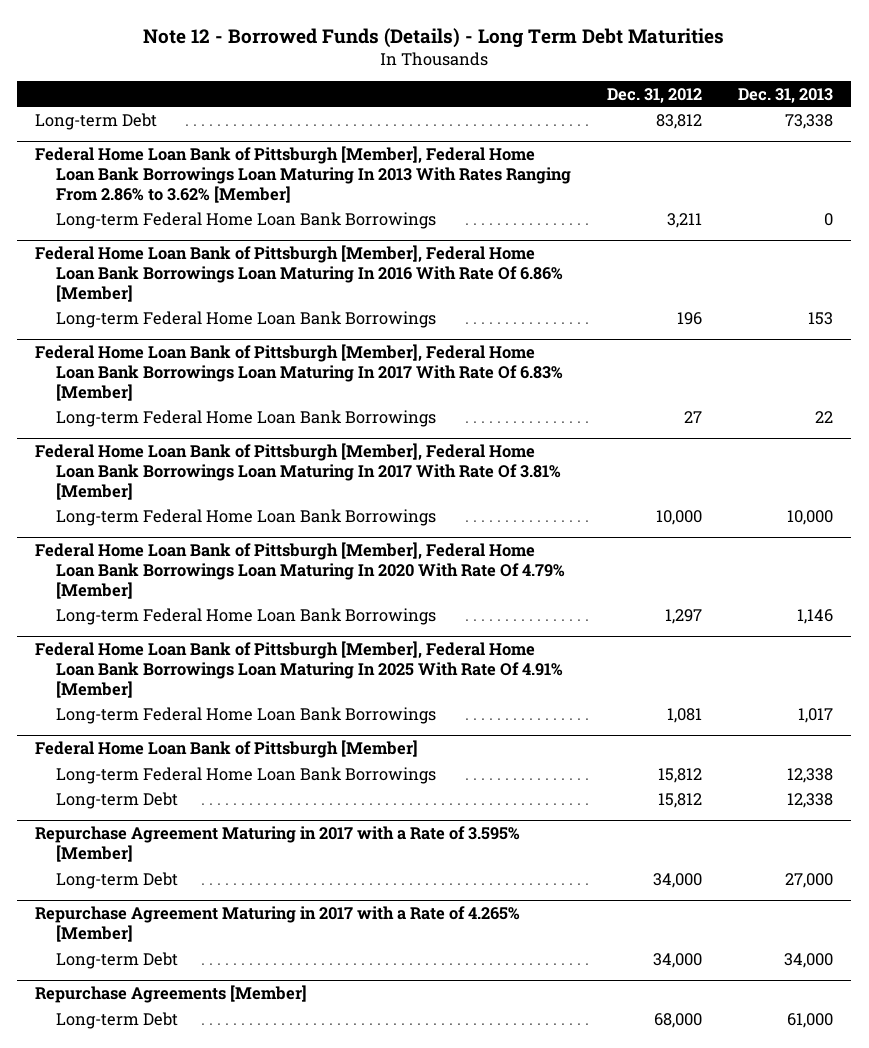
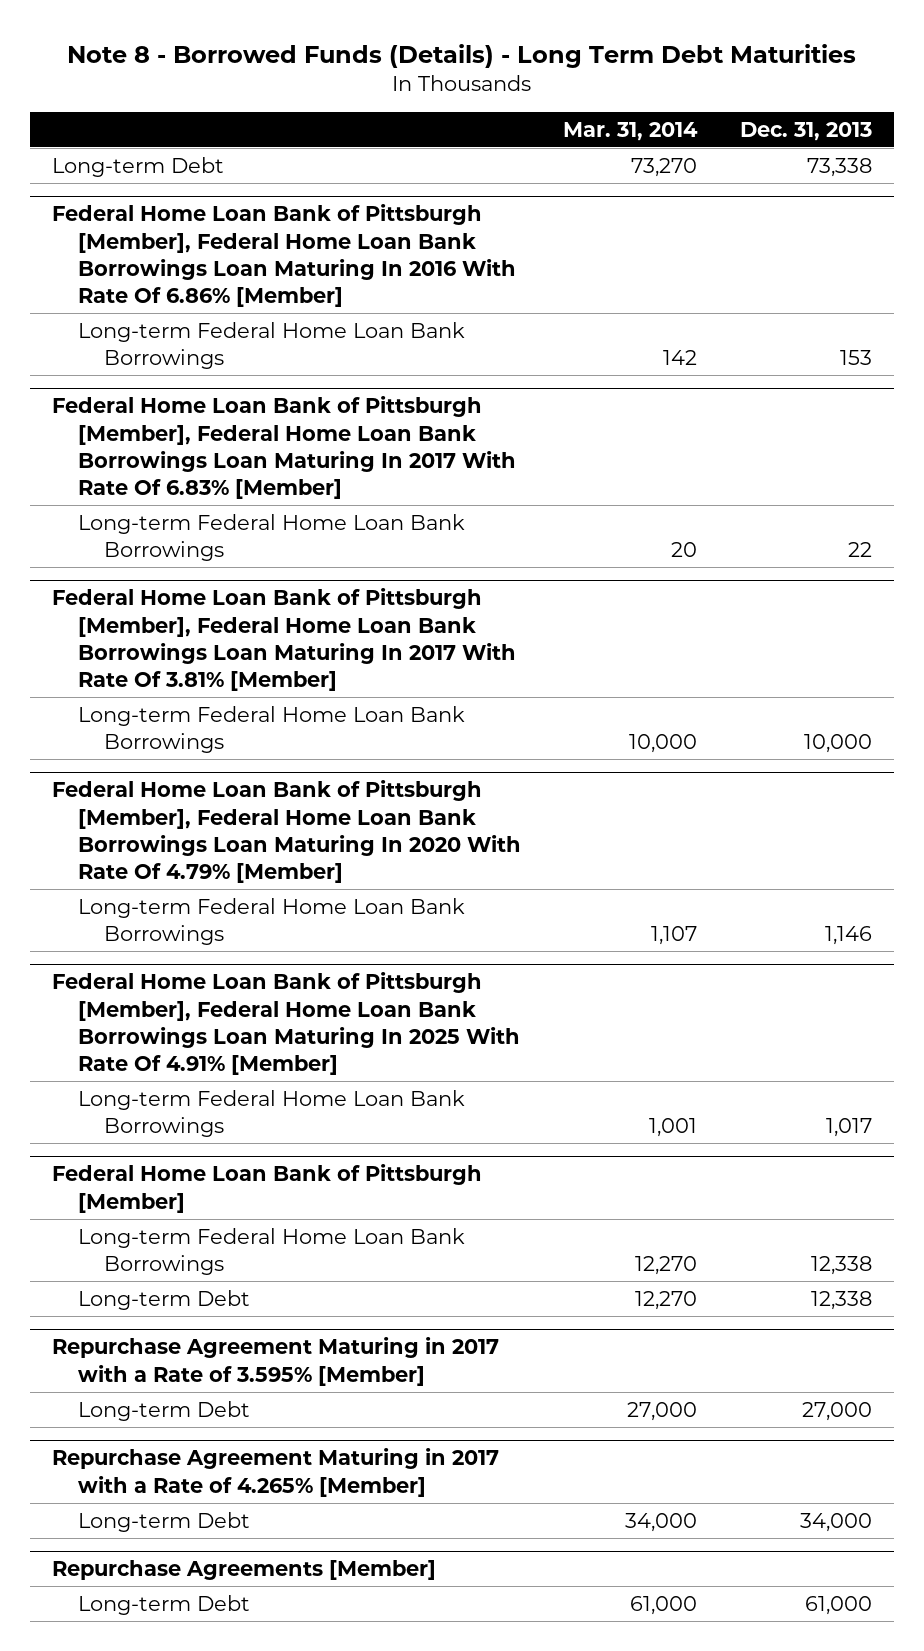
[143,27,725,48] Note 12 - Borrowed Funds (Details) - Long Term Debt Maturities -> [66,43,856,68] Note 8 - Borrowed Funds (Details) - Long Term Debt Maturities
[607,87,703,103] Dec. 31, 2012 -> none
none -> [563,121,699,141] Mar. 31, 2014
[35,146,571,203] Federal Home Loan Bank of Pittsburgh [Member], Federal Home Loan Bank Borrowings Loan Maturing In 2013 With Rates Ranging From 2.86% to 3.62% [Member] -> none
[55,211,436,229] Long-term Federal Home Loan Bank Borrowings -> none

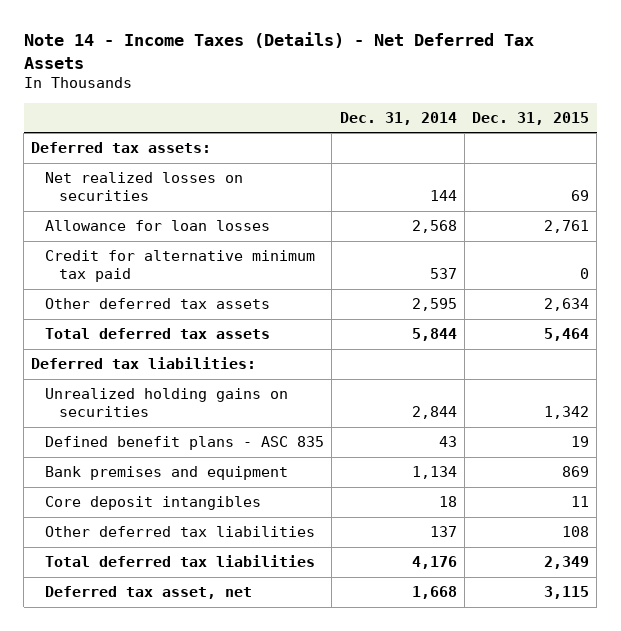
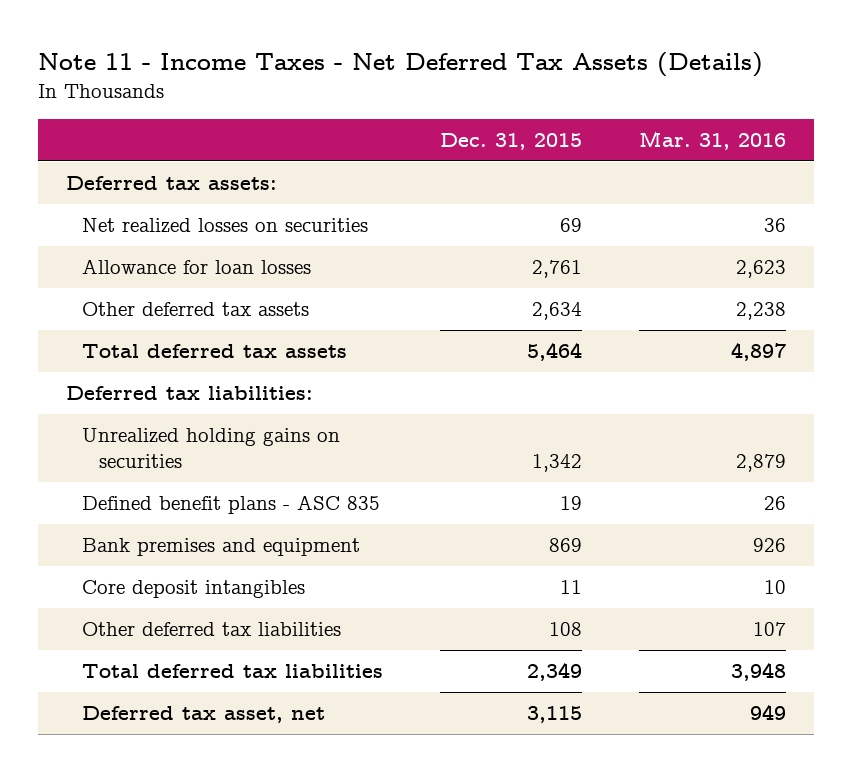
[23,32,534,69] Note 14 - Income Taxes (Details) - Net Deferred Tax Assets -> [37,51,763,77] Note 11 - Income Taxes - Net Deferred Tax Assets (Details)
[339,111,457,125] Dec. 31, 2014 -> none
none -> [638,130,786,150] Mar. 31, 2016
[45,250,316,283] Credit for alternative minimum tax paid -> none

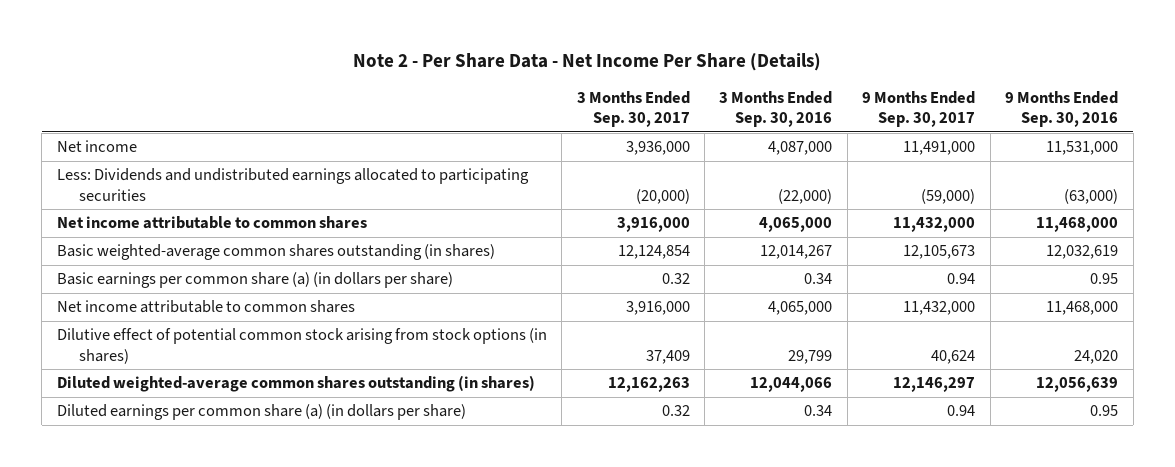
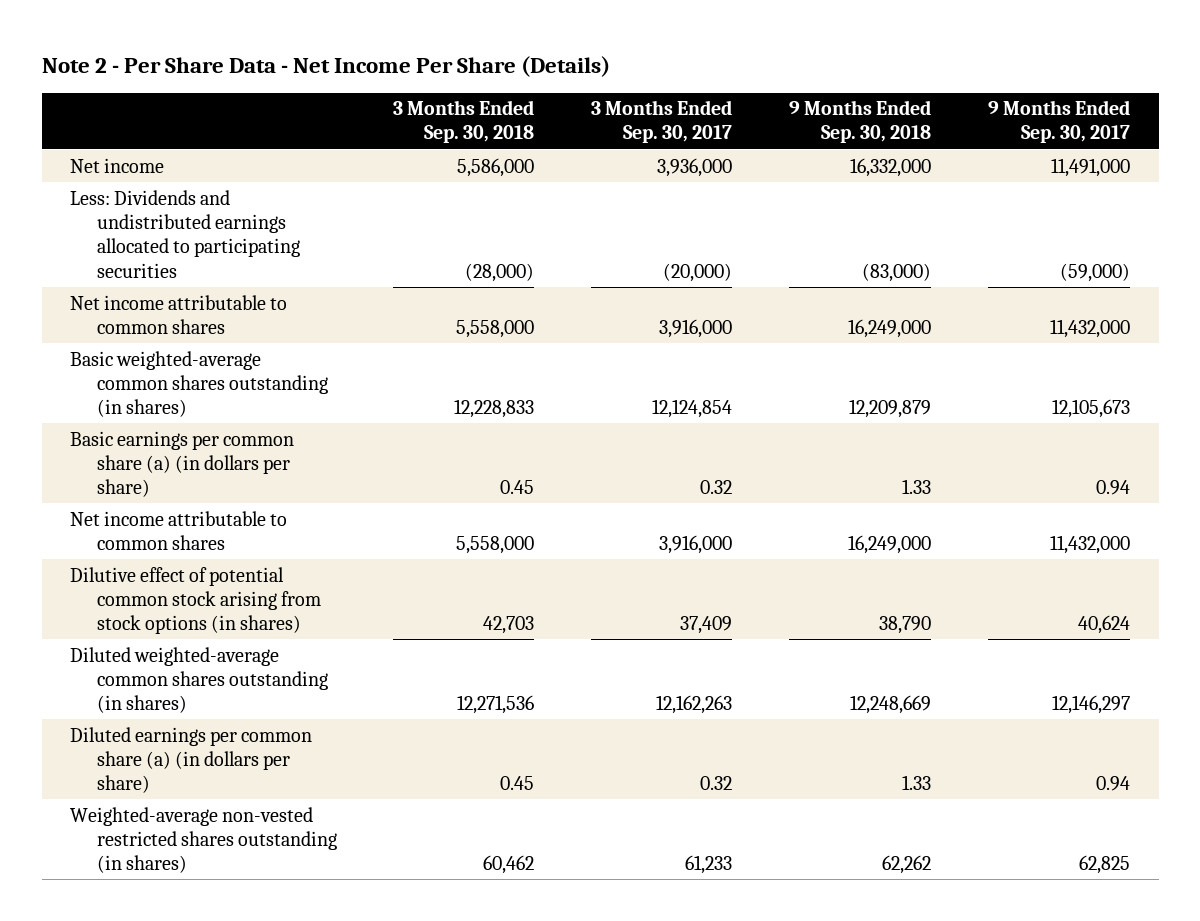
[719,90,833,128] 3 Months Ended Sep. 30, 2016 -> none
[1005,90,1119,128] 9 Months Ended Sep. 30, 2016 -> none
none -> [393,100,535,144] 3 Months Ended Sep. 30, 2018
none -> [789,100,932,144] 9 Months Ended Sep. 30, 2018
none -> [69,806,337,874] Weighted-average non-vested restricted shares outstanding (in shares)

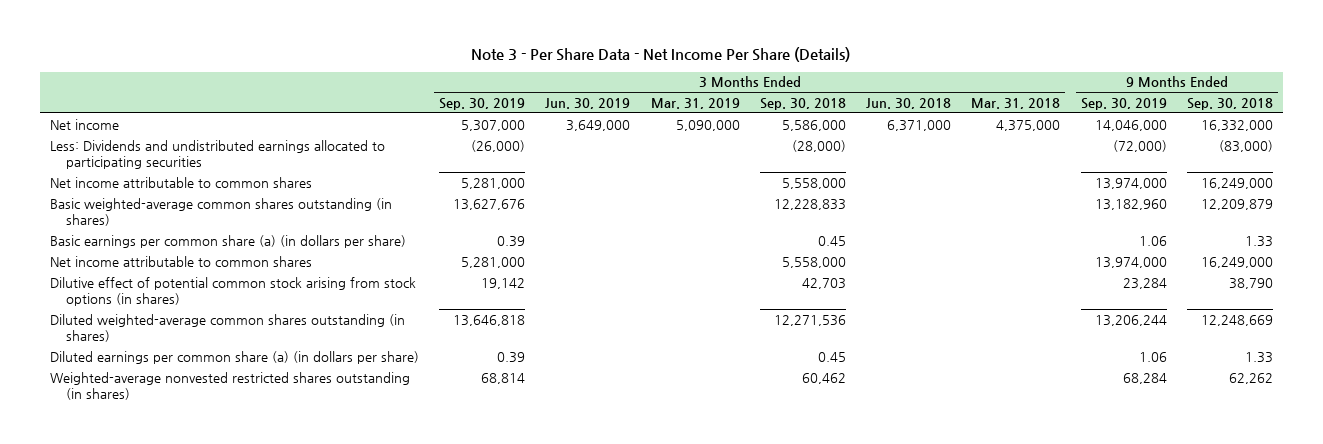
[41,55,610,77] Note 2 - Per Share Data - Net Income Per Share (Details) -> [471,47,851,63] Note 3 - Per Share Data - Net Income Per Share (Details)
[591,100,733,144] 3 Months Ended Sep. 30, 2017 -> none
[988,100,1131,144] 9 Months Ended Sep. 30, 2017 -> none
none -> [439,97,526,110] Sep. 30, 2019
none -> [545,97,631,109] Jun. 30, 2019
none -> [650,97,740,109] Mar. 31, 2019
none -> [866,97,952,109] Jun. 30, 2018
none -> [971,97,1061,109] Mar. 31, 2018
none -> [1080,97,1167,110] Sep. 30, 2019
[69,806,337,874] Weighted-average non-vested restricted shares outstanding (in shares) -> [49,371,410,400] Weighted-average nonvested restricted shares outstanding (in shares)

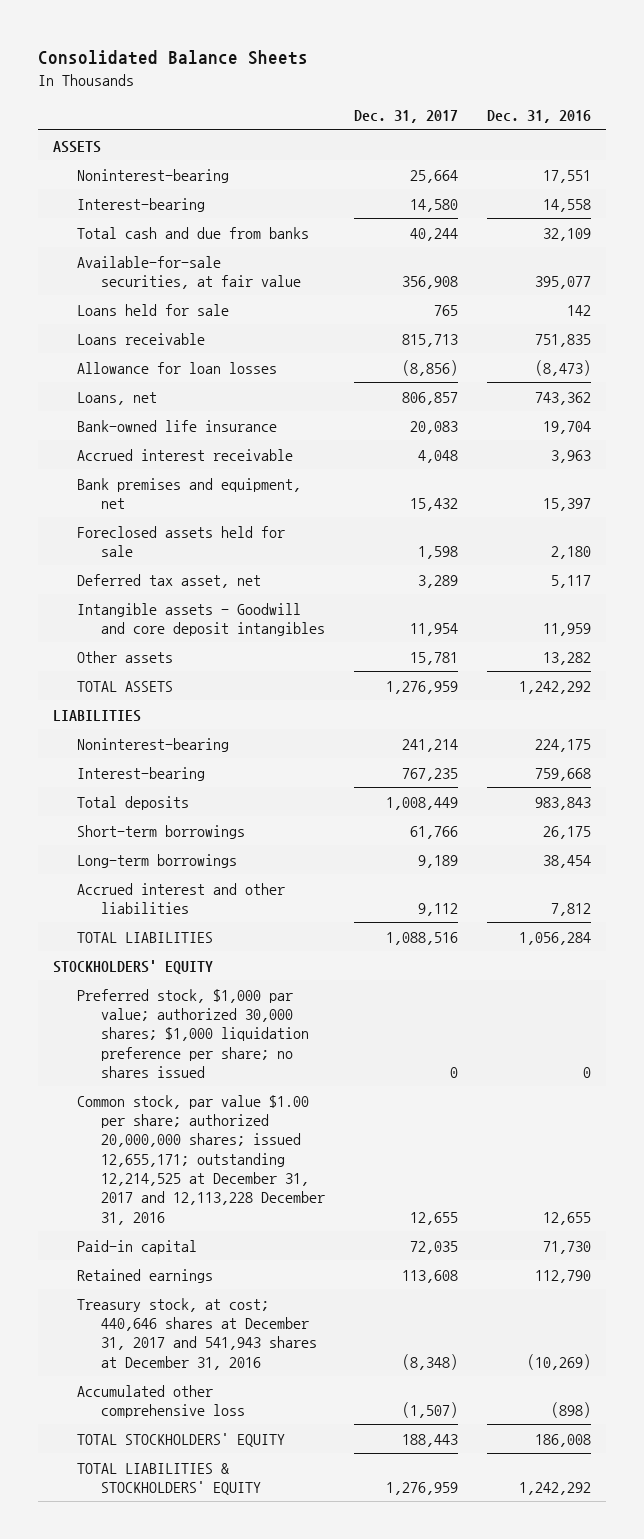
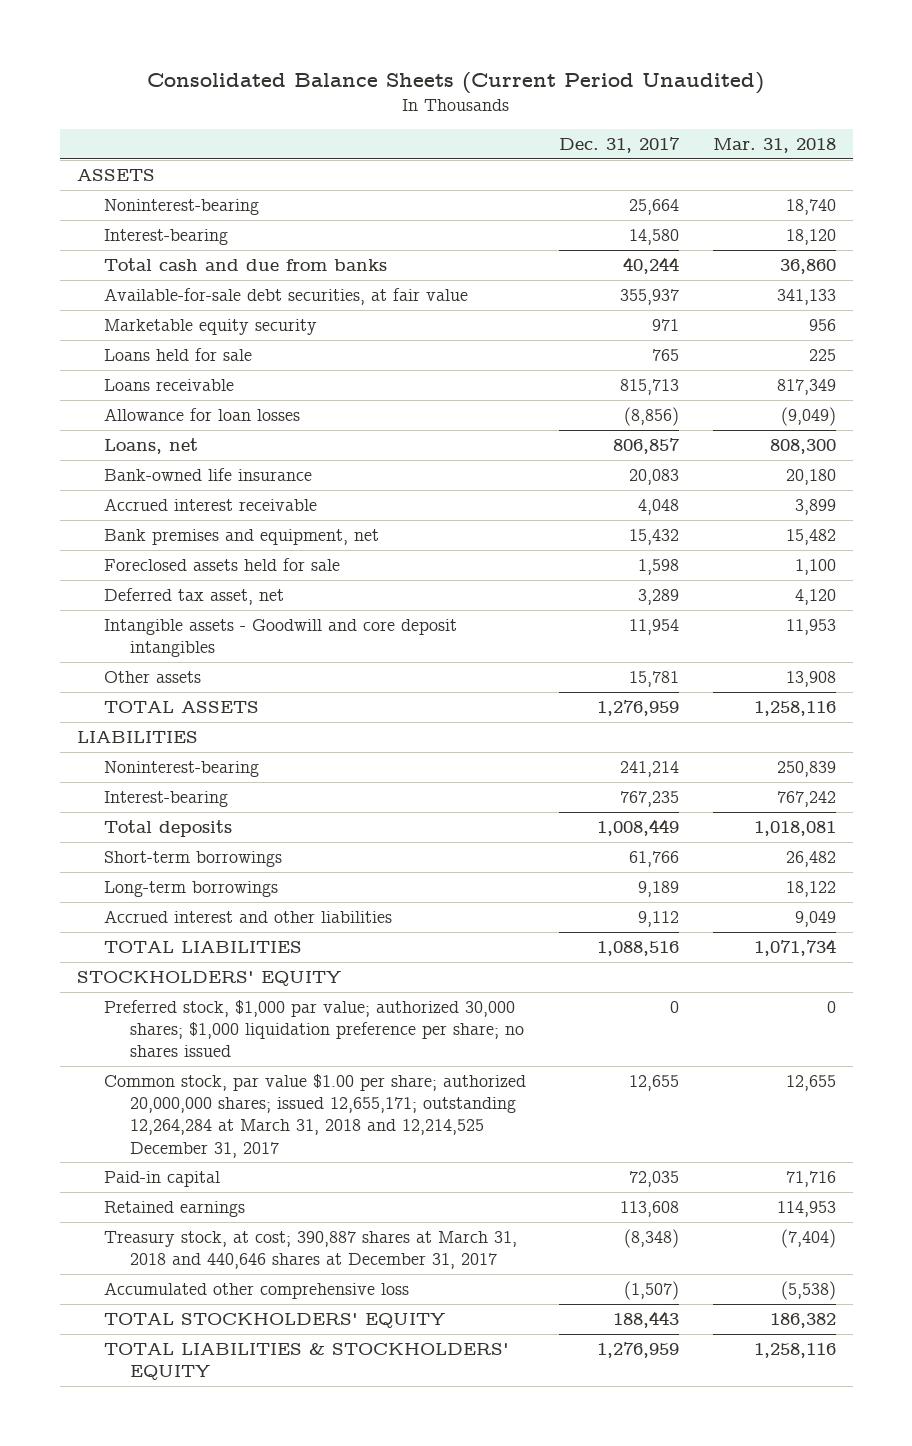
[38,49,309,65] Consolidated Balance Sheets -> [147,72,765,95] Consolidated Balance Sheets (Current Period Unaudited)
[487,110,592,124] Dec. 31, 2016 -> none
none -> [712,137,836,153] Mar. 31, 2018
[76,255,301,289] Available-for-sale securities, at fair value -> [103,287,468,305] Available-for-sale debt securities, at fair value
[401,275,458,289] 356,908 -> [620,288,680,305] 355,937
none -> [103,318,317,335] Marketable equity security
[76,1094,325,1225] Common stock, par value $1.00 per share; authorized 20,000,000 shares; issued 12,655,171; outstanding 12,214,525 at December 31, 2017 and 12,113,228 December 31, 2016 -> [103,1073,526,1158] Common stock, par value $1.00 per share; authorized 20,000,000 shares; issued 12,655,171; outstanding 12,264,284 at March 31, 2018 and 12,214,525 December 31, 2017
[76,1297,317,1370] Treasury stock, at cost; 440,646 shares at December 31, 2017 and 541,943 shares at December 31, 2016 -> [103,1230,517,1270] Treasury stock, at cost; 390,887 shares at March 31, 2018 and 440,646 shares at December 31, 2017

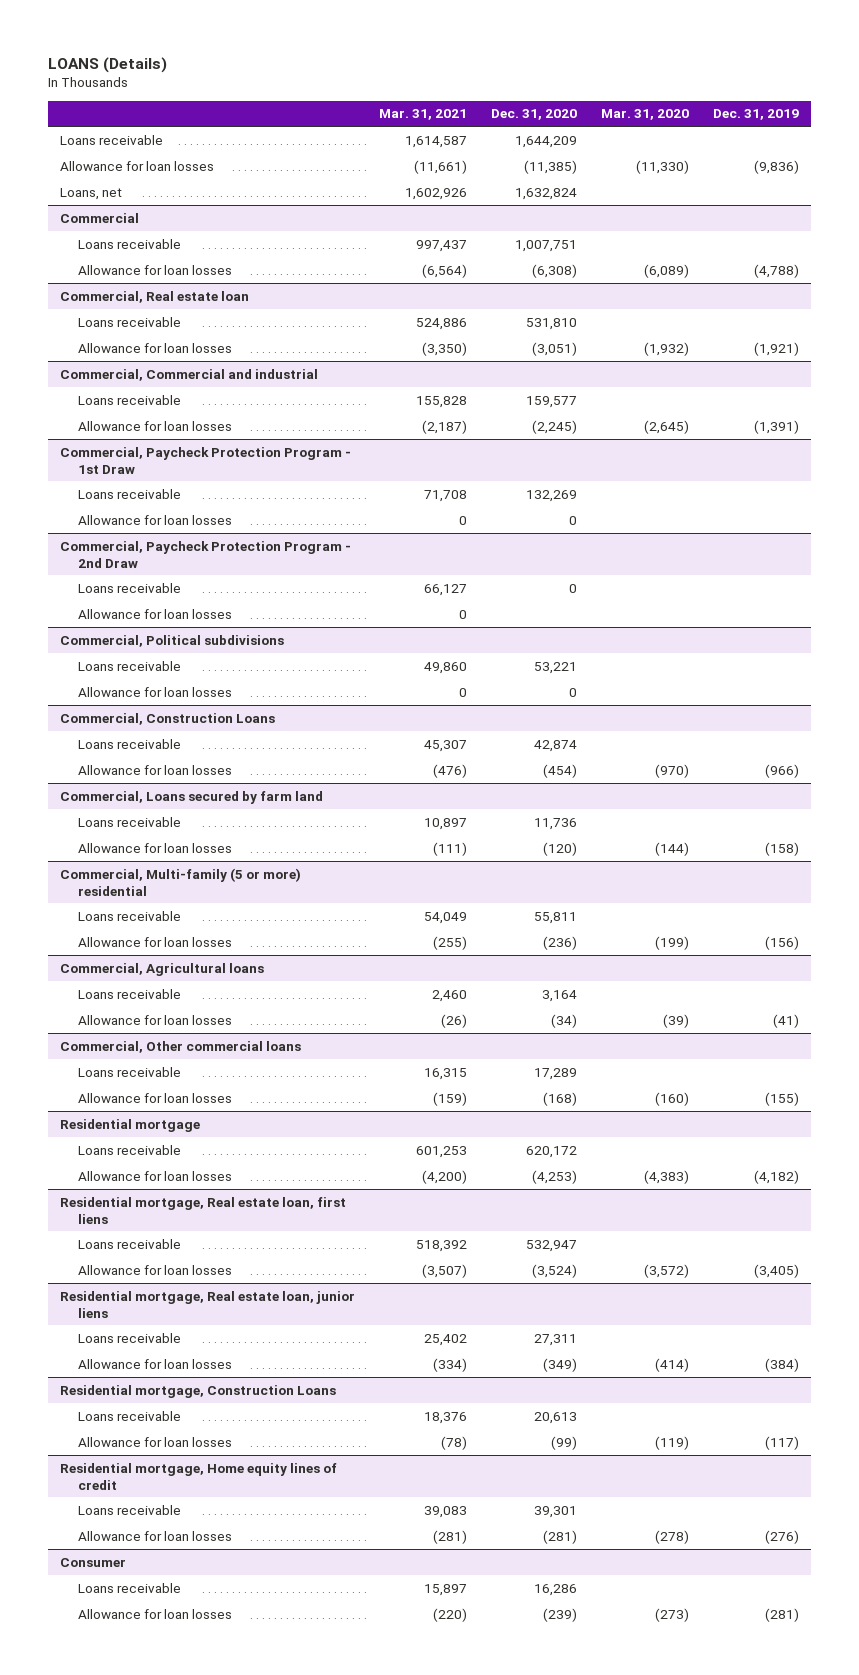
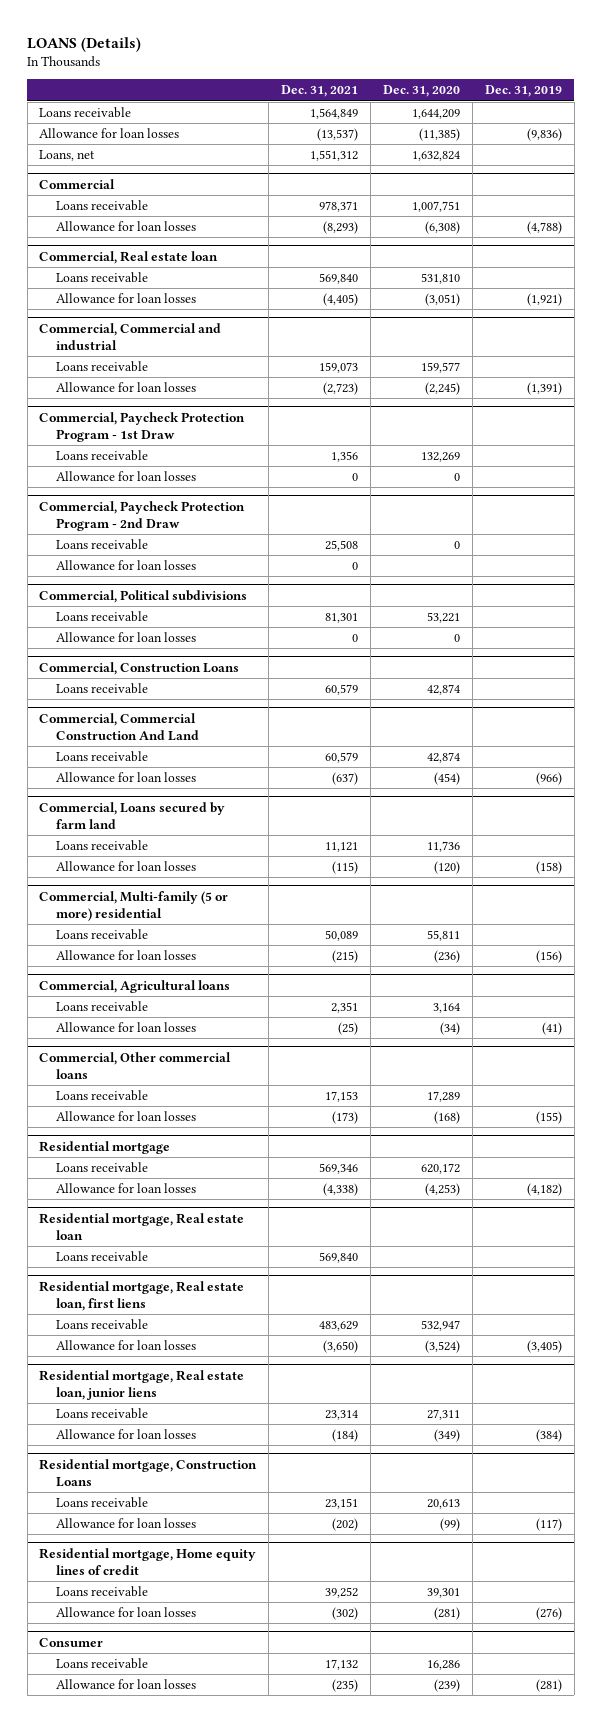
[378,109,467,121] Mar. 31, 2021 -> none
[600,109,689,121] Mar. 31, 2020 -> none
none -> [281,85,359,98] Dec. 31, 2021
none -> [39,712,200,741] Commercial, Commercial Construction And Land
none -> [56,751,149,763] Loans receivable
none -> [39,1212,245,1240] Residential mortgage, Real estate loan
none -> [56,1251,149,1263] Loans receivable

